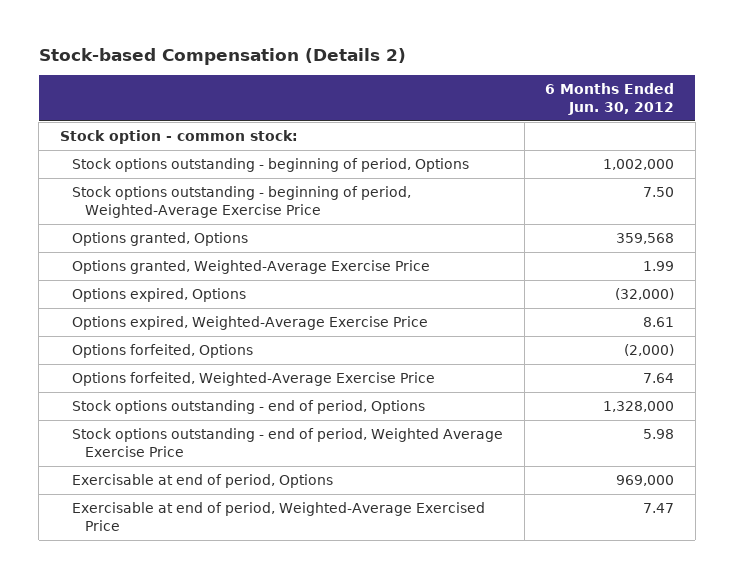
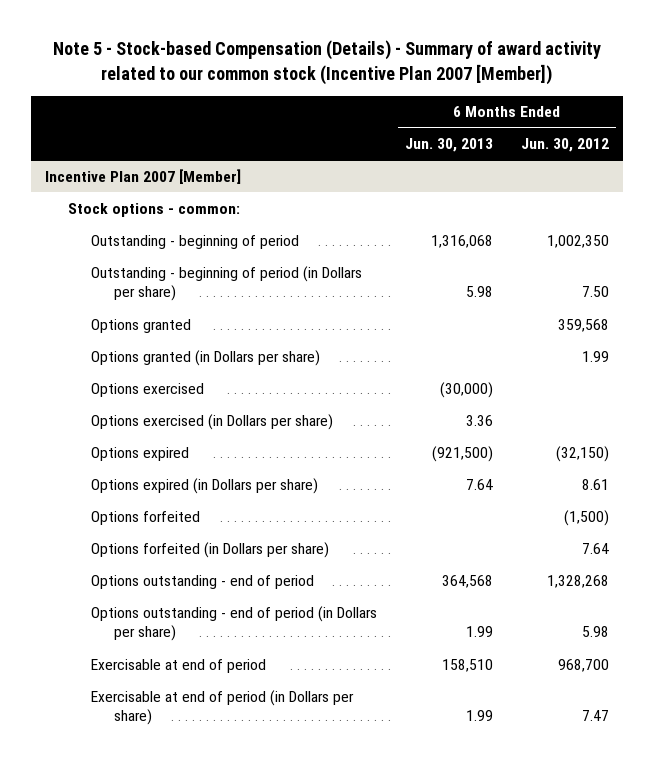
[38,47,406,65] Stock-based Compensation (Details 2) -> [53,40,602,85] Note 5 - Stock-based Compensation (Details) - Summary of award activity related to our common stock (Incentive Plan 2007 [Member])
none -> [405,138,494,153] Jun. 30, 2013
none -> [45,168,242,184] Incentive Plan 2007 [Member]
[59,130,298,145] Stock option - common stock: -> [68,202,241,217] Stock options - common:
[72,158,470,173] Stock options outstanding - beginning of period, Options -> [91,234,300,249] Outstanding - beginning of period
[603,159,675,171] 1,002,000 -> [547,234,610,248] 1,002,350
[72,186,412,219] Stock options outstanding - beginning of period, Weighted-Average Exercise Price -> [91,265,363,302] Outstanding - beginning of period (in Dollars per share)
[72,232,249,247] Options granted, Options -> [91,318,192,333] Options granted
[72,260,431,275] Options granted, Weighted-Average Exercise Price -> [91,349,321,366] Options granted (in Dollars per share)
none -> [91,382,205,397] Options exercised
none -> [91,413,334,430] Options exercised (in Dollars per share)
[72,288,247,303] Options expired, Options -> [91,446,190,461] Options expired
[615,288,675,301] (32,000) -> [556,445,610,462] (32,150)
[72,316,429,331] Options expired, Weighted-Average Exercise Price -> [91,477,319,494] Options expired (in Dollars per share)
[72,344,254,359] Options forfeited, Options -> [91,510,201,525] Options forfeited
[624,344,675,357] (2,000) -> [564,509,610,526] (1,500)
[72,372,436,387] Options forfeited, Weighted-Average Exercise Price -> [91,541,330,558] Options forfeited (in Dollars per share)
[72,400,426,415] Stock options outstanding - end of period, Options -> [91,574,315,589] Options outstanding - end of period
[603,401,675,413] 1,328,000 -> [547,574,610,588] 1,328,268
[72,428,504,458] Stock options outstanding - end of period, Weighted Average Exercise Price -> [91,605,378,642] Options outstanding - end of period (in Dollars per share)
[72,474,334,489] Exercisable at end of period, Options -> [91,658,267,673] Exercisable at end of period
[616,475,675,487] 969,000 -> [558,658,610,672] 968,700
[72,502,486,532] Exercisable at end of period, Weighted-Average Exercised Price -> [91,689,355,726] Exercisable at end of period (in Dollars per share)

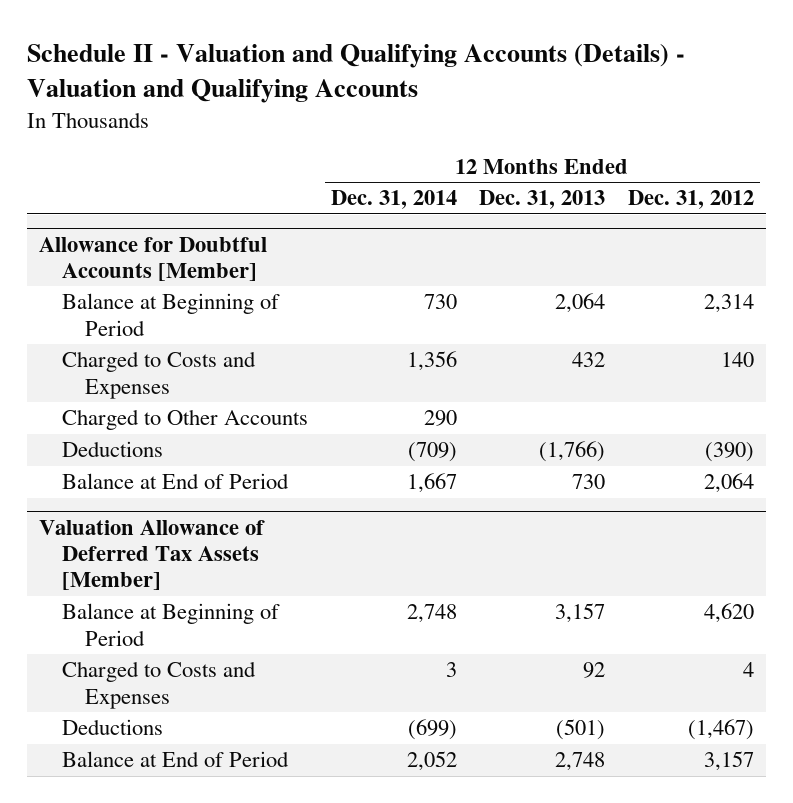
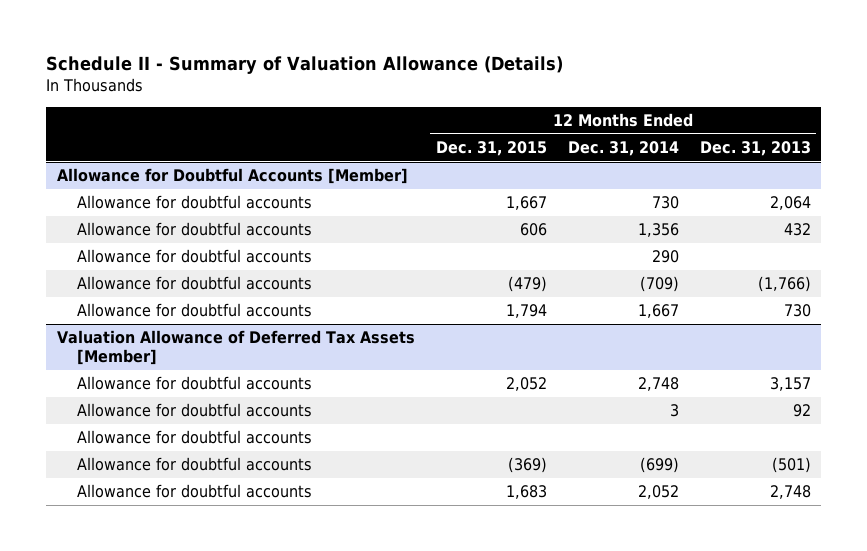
[27,44,686,104] Schedule II - Valuation and Qualifying Accounts (Details) - Valuation and Qualifying Accounts -> [45,56,563,75] Schedule II - Summary of Valuation Allowance (Details)
[628,190,755,210] Dec. 31, 2012 -> none
none -> [435,140,547,156] Dec. 31, 2015
[61,293,280,336] Balance at Beginning of Period -> [76,195,312,210] Allowance for doubtful accounts
[61,351,256,399] Charged to Costs and Expenses -> [76,222,312,237] Allowance for doubtful accounts
[61,409,308,431] Charged to Other Accounts -> [76,249,312,264] Allowance for doubtful accounts
[61,441,163,458] Deductions -> [76,276,312,291] Allowance for doubtful accounts
[61,473,289,490] Balance at End of Period -> [76,303,312,318] Allowance for doubtful accounts
[61,603,280,646] Balance at Beginning of Period -> [76,376,312,391] Allowance for doubtful accounts
[61,661,256,709] Charged to Costs and Expenses -> [76,403,312,418] Allowance for doubtful accounts
none -> [76,430,312,445] Allowance for doubtful accounts
[61,719,163,736] Deductions -> [76,457,312,472] Allowance for doubtful accounts
[61,751,289,768] Balance at End of Period -> [76,484,312,499] Allowance for doubtful accounts

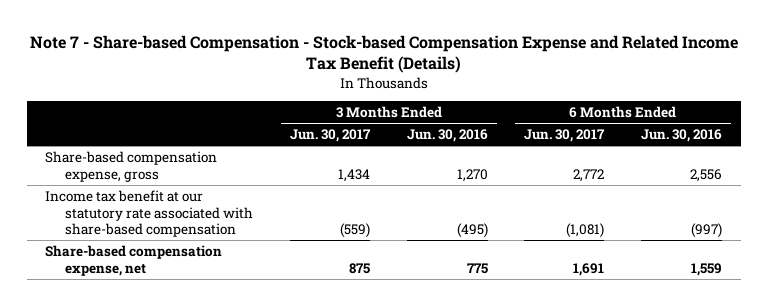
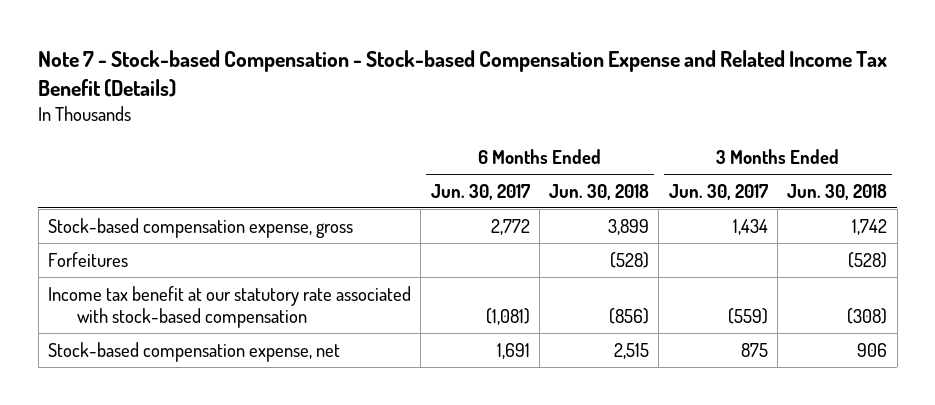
[29,34,738,74] Note 7 - Share-based Compensation - Stock-based Compensation Expense and Related Income Tax Benefit (Details) -> [38,50,888,98] Note 7 - Stock-based Compensation - Stock-based Compensation Expense and Related Income Tax Benefit (Details)
[406,129,488,143] Jun. 30, 2016 -> none
[641,129,723,143] Jun. 30, 2016 -> none
none -> [549,183,650,200] Jun. 30, 2018
none -> [787,183,888,200] Jun. 30, 2018
[45,150,218,182] Share-based compensation expense, gross -> [48,217,354,238] Stock-based compensation expense, gross
none -> [48,251,129,267] Forfeitures
[45,189,254,238] Income tax benefit at our statutory rate associated with share-based compensation -> [48,285,412,328] Income tax benefit at our statutory rate associated with stock-based compensation
[45,244,223,276] Share-based compensation expense, net -> [48,341,341,362] Stock-based compensation expense, net

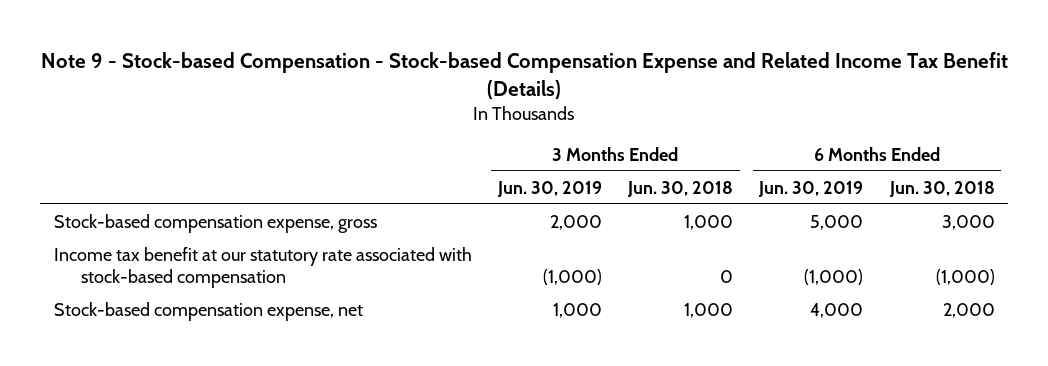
[38,50,888,98] Note 7 - Stock-based Compensation - Stock-based Compensation Expense and Related Income Tax Benefit (Details) -> [41,52,1009,100] Note 9 - Stock-based Compensation - Stock-based Compensation Expense and Related Income Tax Benefit (Details)
[430,183,530,200] Jun. 30, 2017 -> none
[668,183,768,200] Jun. 30, 2017 -> none
none -> [496,180,602,197] Jun. 30, 2019
none -> [758,180,864,197] Jun. 30, 2019
[48,251,129,267] Forfeitures -> none
[608,218,650,235] 3,899 -> [941,214,995,230] 3,000
[852,218,888,235] 1,742 -> [684,214,734,230] 1,000
[609,307,650,324] (856) -> [935,268,995,285] (1,000)
[847,307,888,324] (308) -> [720,269,734,283] 0
[614,342,650,359] 2,515 -> [942,302,995,318] 2,000
[857,342,888,357] 906 -> [684,302,734,318] 1,000

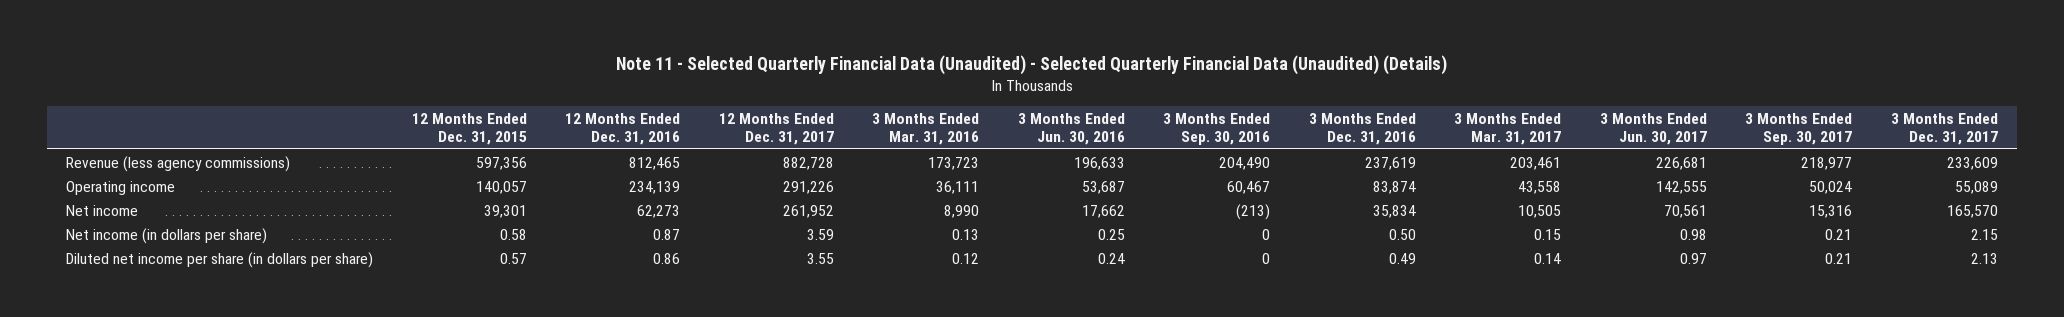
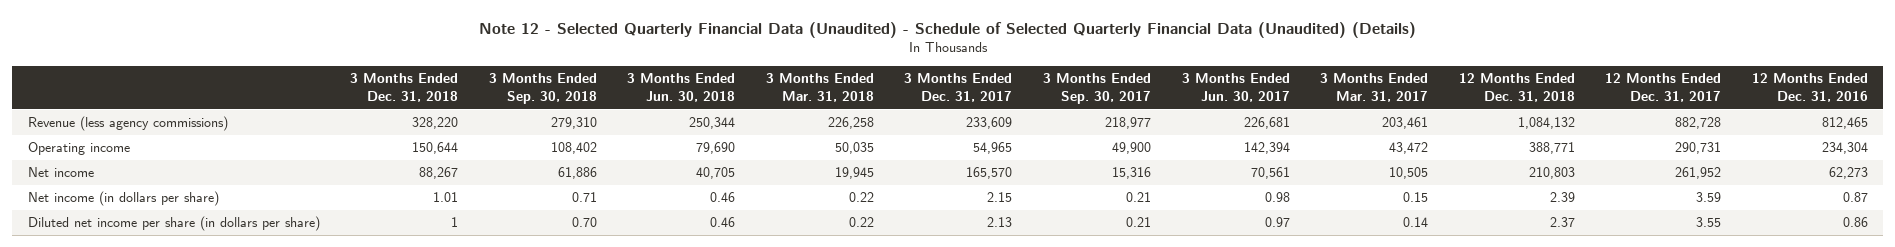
[615,55,1447,76] Note 11 - Selected Quarterly Financial Data (Unaudited) - Selected Quarterly Financial Data (Unaudited) (Details) -> [478,21,1416,38] Note 12 - Selected Quarterly Financial Data (Unaudited) - Schedule of Selected Quarterly Financial Data (Unaudited) (Details)
[411,112,527,145] 12 Months Ended Dec. 31, 2015 -> none
[872,112,980,145] 3 Months Ended Mar. 31, 2016 -> none
[1017,112,1125,145] 3 Months Ended Jun. 30, 2016 -> none
[1163,112,1271,145] 3 Months Ended Sep. 30, 2016 -> none
[1308,112,1416,145] 3 Months Ended Dec. 31, 2016 -> none
none -> [350,73,459,103] 3 Months Ended Dec. 31, 2018
none -> [488,73,597,105] 3 Months Ended Sep. 30, 2018
none -> [627,73,736,103] 3 Months Ended Jun. 30, 2018
none -> [765,73,874,103] 3 Months Ended Mar. 31, 2018
none -> [1458,73,1575,103] 12 Months Ended Dec. 31, 2018
[629,180,681,194] 234,139 -> [1821,142,1868,155] 234,304
[782,180,834,194] 291,226 -> [1675,142,1722,155] 290,731
[1518,180,1562,194] 43,558 -> [1389,142,1429,155] 43,472
[1655,180,1707,194] 142,555 -> [1243,142,1290,155] 142,394
[1809,180,1853,194] 50,024 -> [1112,142,1152,155] 49,900
[1954,180,1998,194] 55,089 -> [973,142,1013,155] 54,965

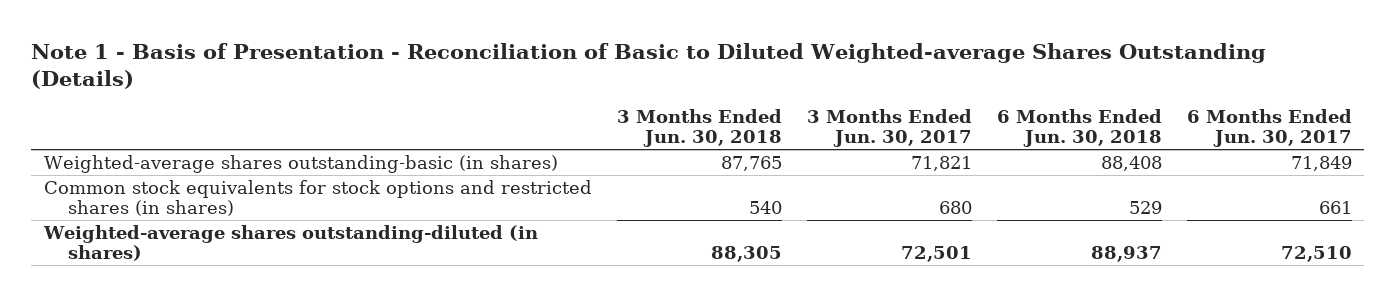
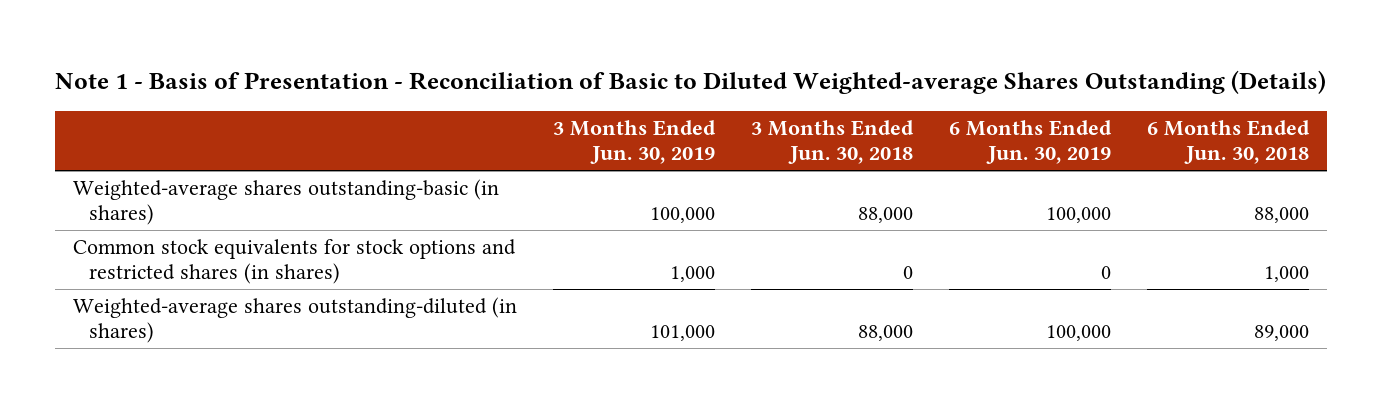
[806,108,972,147] 3 Months Ended Jun. 30, 2017 -> none
[1186,108,1352,147] 6 Months Ended Jun. 30, 2017 -> none
none -> [553,119,717,165] 3 Months Ended Jun. 30, 2019
none -> [949,119,1113,165] 6 Months Ended Jun. 30, 2019
[720,155,782,171] 87,765 -> [858,207,914,224] 88,000
[1100,155,1162,171] 88,408 -> [1254,207,1310,224] 88,000
[748,201,782,215] 540 -> [903,266,914,280] 0
[1128,201,1162,215] 529 -> [1264,266,1310,283] 1,000
[710,246,782,263] 88,305 -> [858,325,914,342] 88,000
[1090,246,1162,263] 88,937 -> [1254,325,1310,342] 89,000

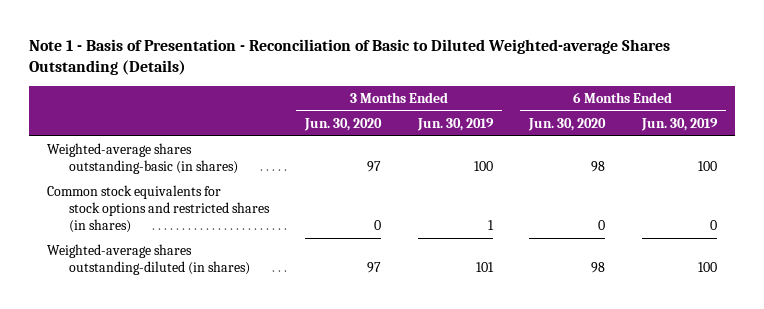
[751,119,915,165] 3 Months Ended Jun. 30, 2018 -> none
[1147,119,1311,165] 6 Months Ended Jun. 30, 2018 -> none
none -> [304,118,383,132] Jun. 30, 2020
none -> [528,118,607,132] Jun. 30, 2020
[650,207,716,224] 100,000 -> [473,161,493,172] 100
[1046,207,1112,224] 100,000 -> [697,161,717,172] 100
[670,266,716,283] 1,000 -> [487,220,494,231] 1
[650,325,716,342] 101,000 -> [475,262,494,273] 101
[1046,325,1112,342] 100,000 -> [697,262,717,273] 100

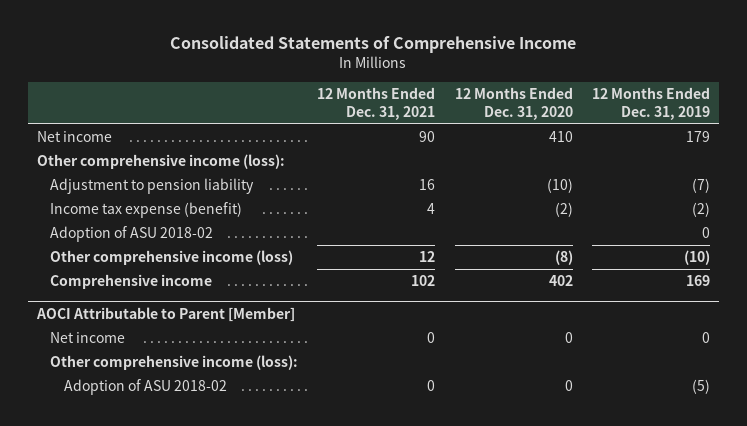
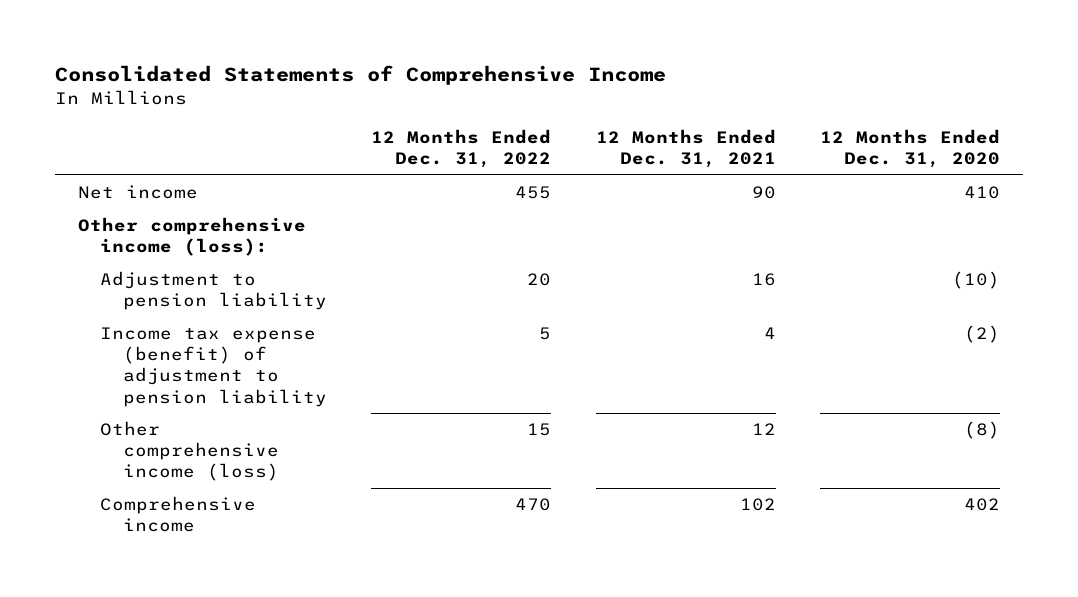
[591,87,710,120] 12 Months Ended Dec. 31, 2019 -> none
none -> [371,128,552,168] 12 Months Ended Dec. 31, 2022
[50,202,243,219] Income tax expense (benefit) -> none
[50,226,214,243] Adoption of ASU 2018-02 -> none
none -> [100,327,327,407] Income tax expense (benefit) of adjustment to pension liability
[36,306,296,322] AOCI Attributable to Parent [Member] -> none
[50,332,126,344] Net income -> none
[50,355,299,371] Other comprehensive income (loss): -> none
[63,379,227,396] Adoption of ASU 2018-02 -> none

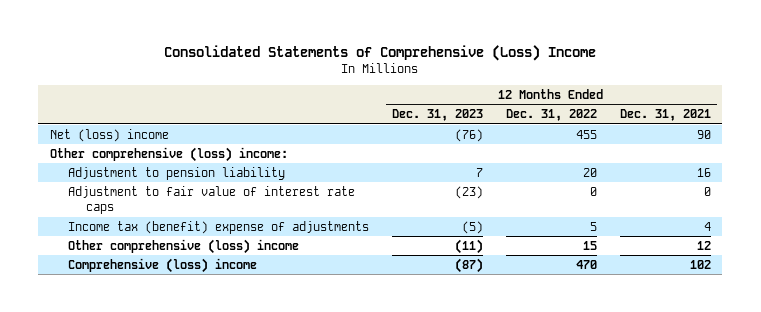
[55,65,667,86] Consolidated Statements of Comprehensive Income -> [164,44,597,61] Consolidated Statements of Comprehensive (Loss) Income
[820,128,1001,168] 12 Months Ended Dec. 31, 2020 -> none
none -> [391,109,483,122] Dec. 31, 2023
[77,185,198,200] Net income -> [49,128,169,142] Net (loss) income
[77,217,306,257] Other comprehensive income (loss): -> [49,146,288,162] Other comprehensive (loss) income:
none -> [67,185,355,215] Adjustment to fair value of interest rate caps
[100,327,327,407] Income tax expense (benefit) of adjustment to pension liability -> [67,220,369,234] Income tax (benefit) expense of adjustments
[100,421,279,482] Other comprehensive income (loss) -> [67,238,299,254] Other comprehensive (loss) income
[100,496,257,533] Comprehensive income -> [67,257,257,273] Comprehensive (loss) income

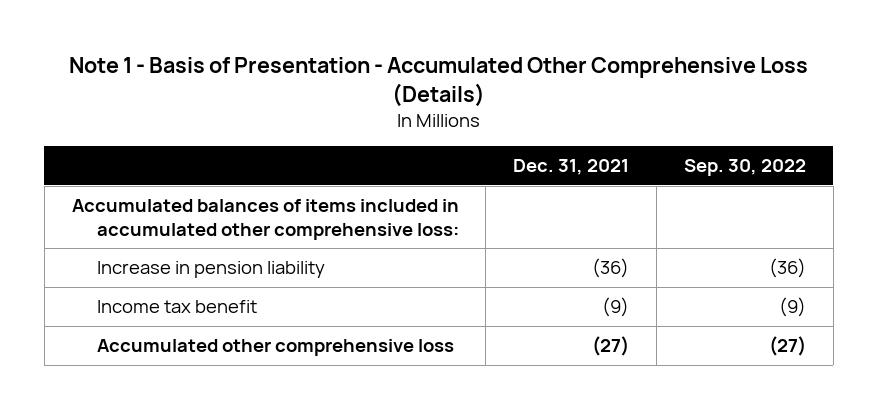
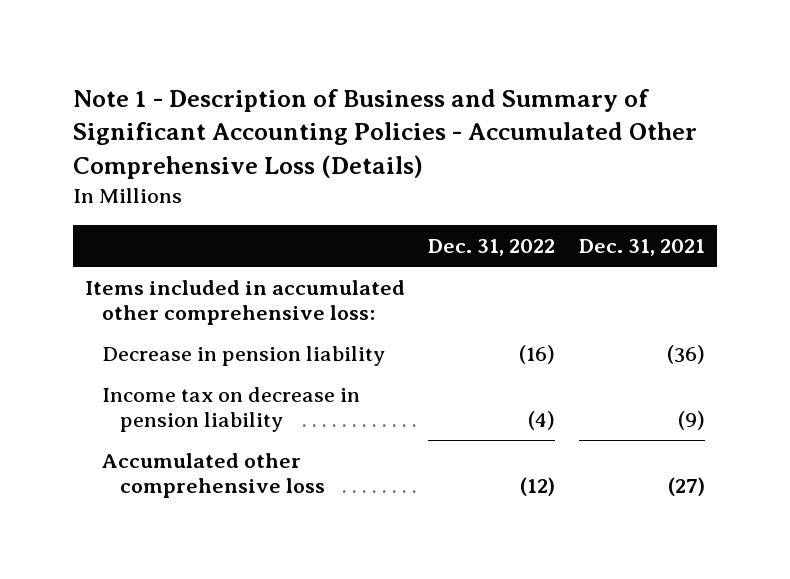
[68,57,808,108] Note 1 - Basis of Presentation - Accumulated Other Comprehensive Loss (Details) -> [73,88,698,180] Note 1 - Description of Business and Summary of Significant Accounting Policies - Accumulated Other Comprehensive Loss (Details)
[683,159,806,177] Sep. 30, 2022 -> none
none -> [428,239,556,257] Dec. 31, 2022
[71,199,459,240] Accumulated balances of items included in accumulated other comprehensive loss: -> [84,280,405,326] Items included in accumulated other comprehensive loss:
[96,261,325,279] Increase in pension liability -> [102,346,386,367] Decrease in pension liability
[96,300,257,314] Income tax benefit -> [102,387,361,433] Income tax on decrease in pension liability

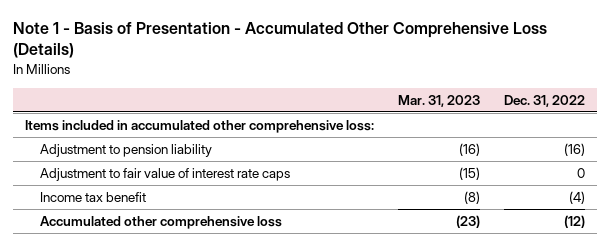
[73,88,698,180] Note 1 - Description of Business and Summary of Significant Accounting Policies - Accumulated Other Comprehensive Loss (Details) -> [12,22,547,59] Note 1 - Basis of Presentation - Accumulated Other Comprehensive Loss (Details)
[578,239,705,257] Dec. 31, 2021 -> none
none -> [397,94,480,107] Mar. 31, 2023
[102,346,386,367] Decrease in pension liability -> [39,143,212,157] Adjustment to pension liability
none -> [39,167,290,181] Adjustment to fair value of interest rate caps
[102,387,361,433] Income tax on decrease in pension liability -> [39,191,146,202] Income tax benefit

